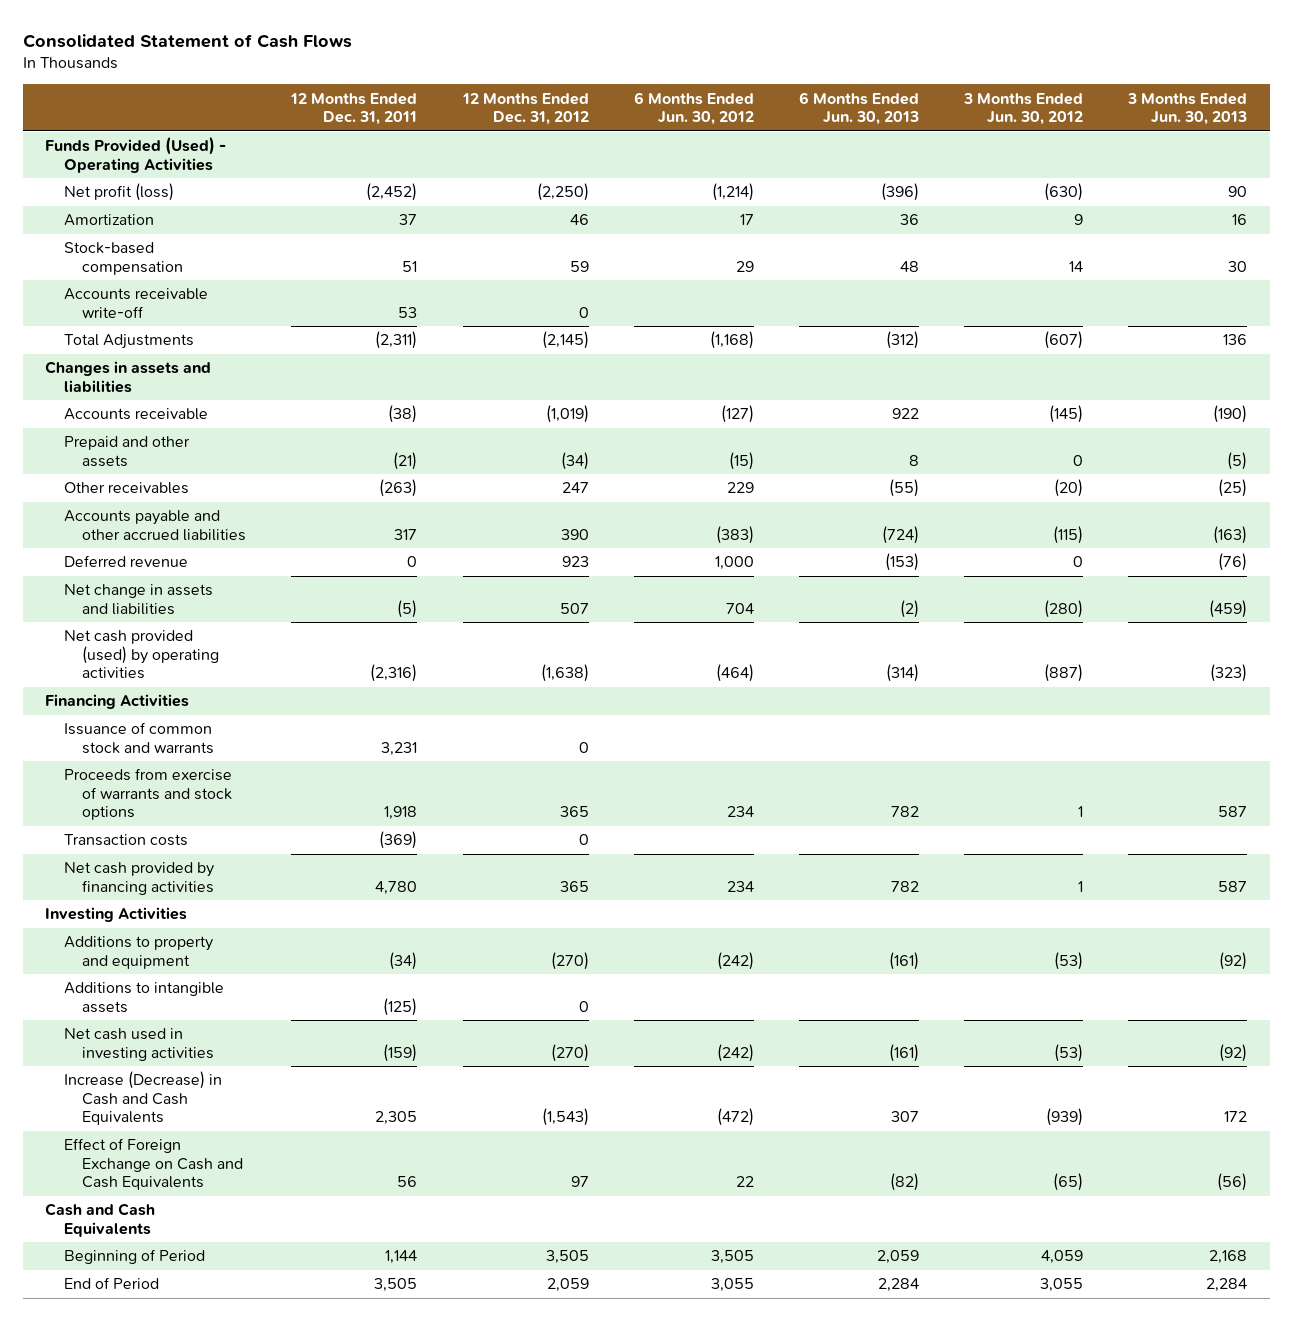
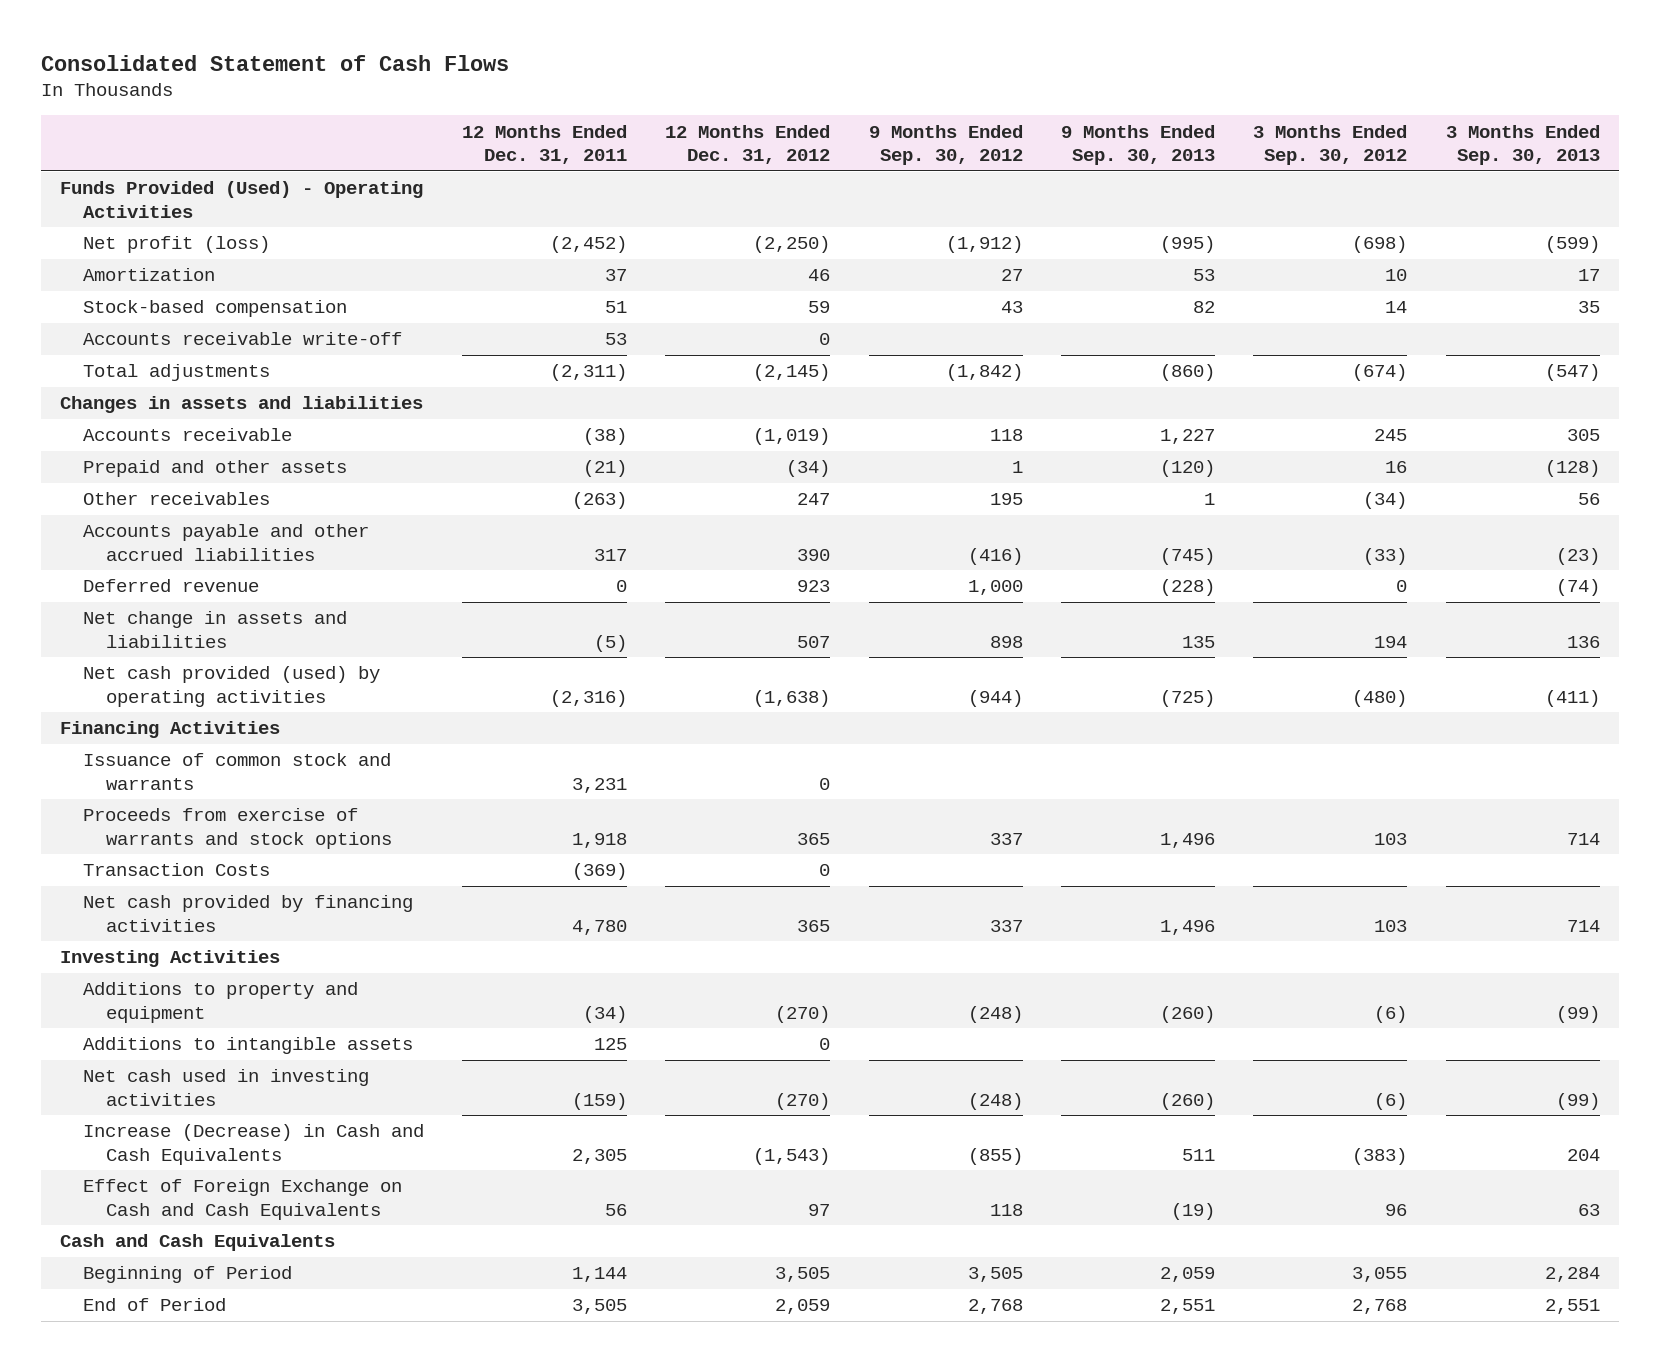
[633,91,754,126] 6 Months Ended Jun. 30, 2012 -> none
[798,91,919,126] 6 Months Ended Jun. 30, 2013 -> none
[962,92,1083,126] 3 Months Ended Jun. 30, 2012 -> none
[1126,92,1247,126] 3 Months Ended Jun. 30, 2013 -> none
none -> [868,124,1023,165] 9 Months Ended Sep. 30, 2012
none -> [1060,124,1215,165] 9 Months Ended Sep. 30, 2013
none -> [1253,124,1408,165] 3 Months Ended Sep. 30, 2012
none -> [1445,124,1600,165] 3 Months Ended Sep. 30, 2013
[63,334,194,350] Total Adjustments -> [82,364,270,382] Total adjustments
[63,834,188,847] Transaction costs -> [82,863,270,877] Transaction Costs
[383,997,418,1016] (125) -> [594,1038,628,1051] 125

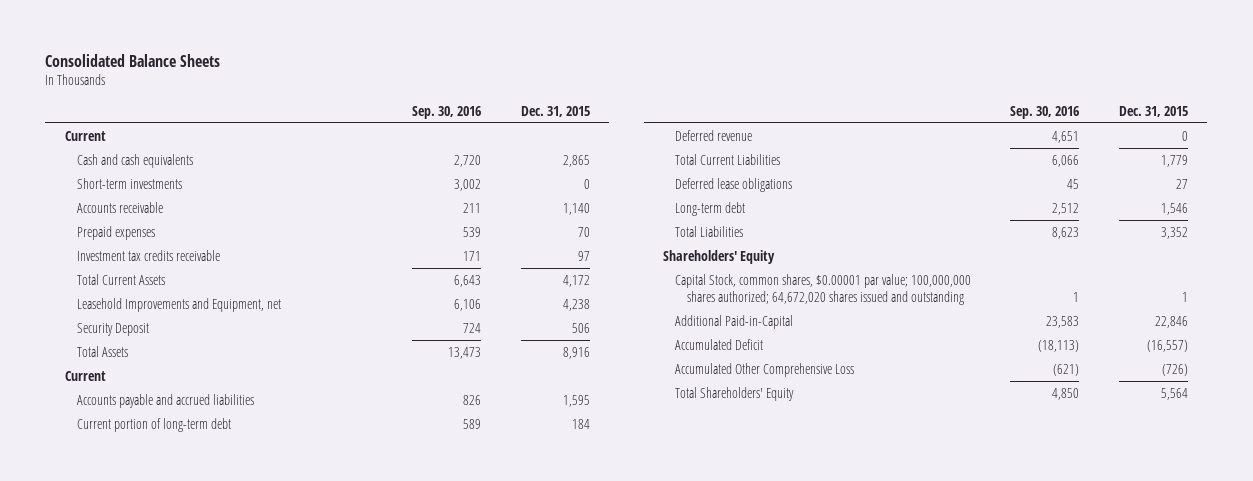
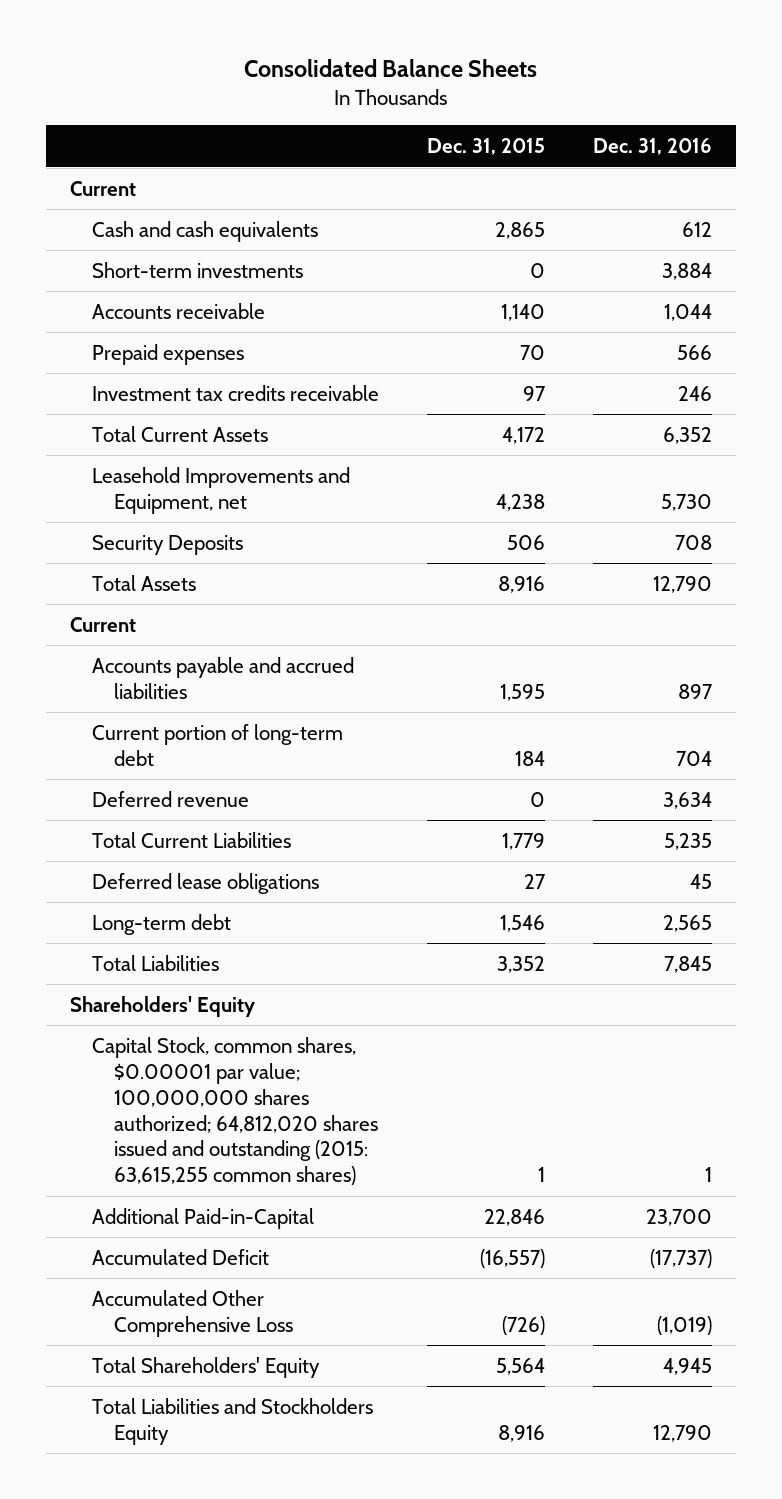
[412,105,482,119] Sep. 30, 2016 -> none
none -> [593,137,713,155] Dec. 31, 2016
[77,322,150,336] Security Deposit -> [92,534,244,555] Security Deposits
[675,273,972,305] Capital Stock, common shares, $0.00001 par value; 100,000,000 shares authorized; 64,672,020 shares issued and outstanding -> [92,1036,379,1186] Capital Stock, common shares, $0.00001 par value; 100,000,000 shares authorized; 64,812,020 shares issued and outstanding (2015: 63,615,255 common shares)
none -> [92,1397,374,1445] Total Liabilities and Stockholders Equity

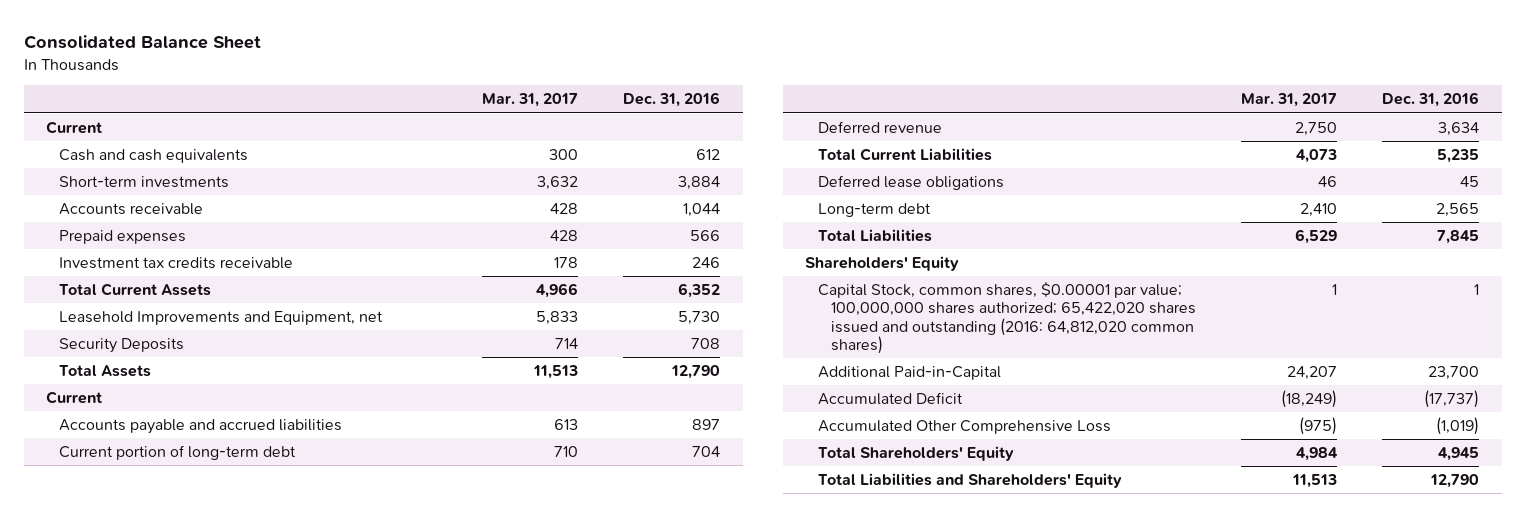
[244,59,538,78] Consolidated Balance Sheets -> [23,35,261,50] Consolidated Balance Sheet
[427,137,546,155] Dec. 31, 2015 -> none
none -> [482,93,579,108] Mar. 31, 2017
[92,1036,379,1186] Capital Stock, common shares, $0.00001 par value; 100,000,000 shares authorized; 64,812,020 shares issued and outstanding (2015: 63,615,255 common shares) -> [818,281,1197,354] Capital Stock, common shares, $0.00001 par value; 100,000,000 shares authorized; 65,422,020 shares issued and outstanding (2016: 64,812,020 common shares)
[92,1397,374,1445] Total Liabilities and Stockholders Equity -> [818,472,1123,488] Total Liabilities and Shareholders' Equity

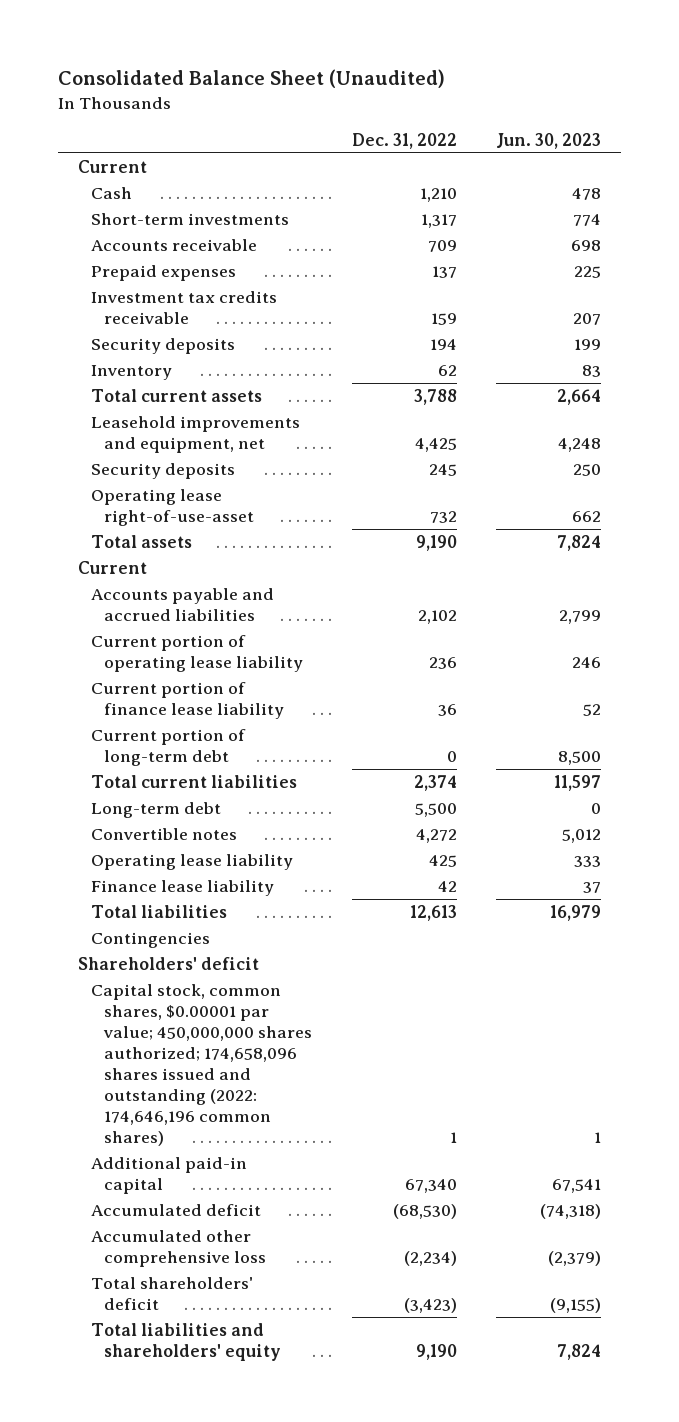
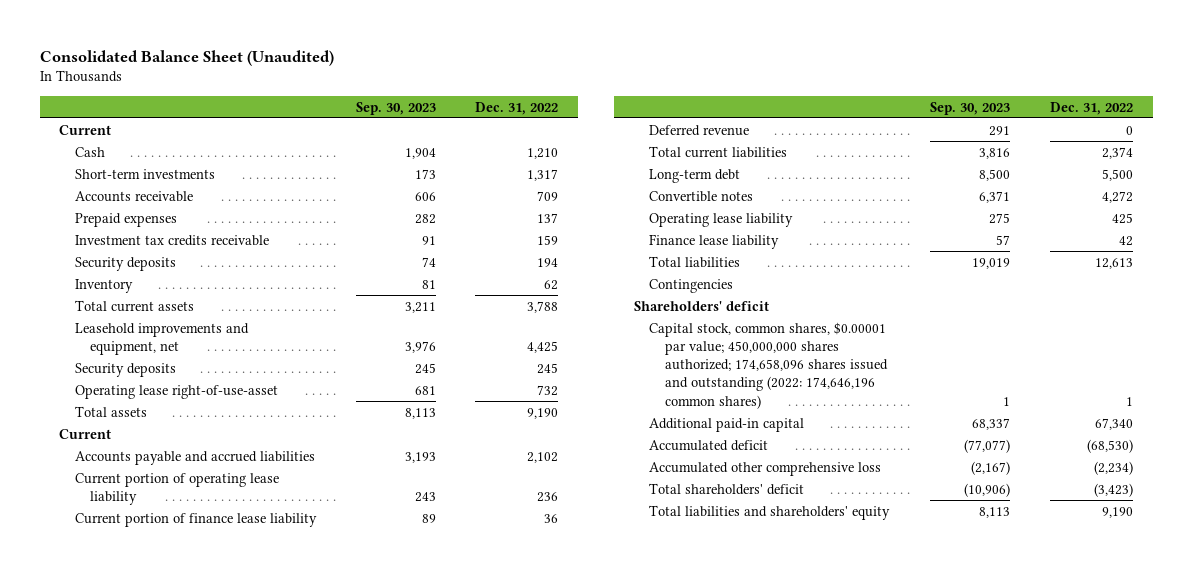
[496,132,602,149] Jun. 30, 2023 -> none
none -> [355,101,436,115] Sep. 30, 2023
[91,729,247,767] Current portion of long-term debt -> none
none -> [649,124,750,136] Deferred revenue

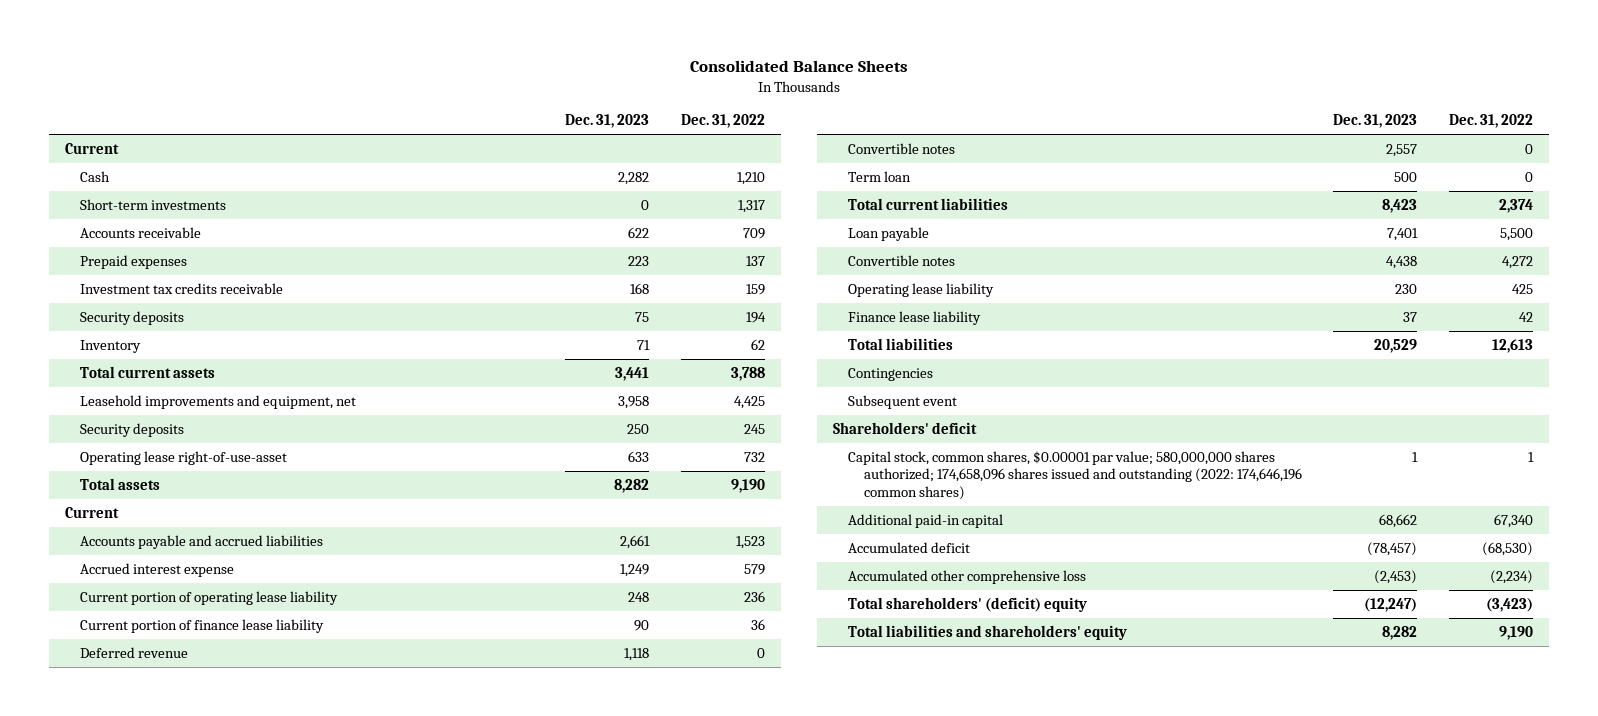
[39,49,334,66] Consolidated Balance Sheet (Unaudited) -> [690,60,909,73] Consolidated Balance Sheets
[355,101,436,115] Sep. 30, 2023 -> none
none -> [565,114,650,129] Dec. 31, 2023
[527,451,559,463] 2,102 -> [735,535,765,549] 1,523
none -> [80,562,235,577] Accrued interest expense
none -> [848,142,956,154] Convertible notes
none -> [848,170,912,182] Term loan
[649,168,741,183] Long-term debt -> none
none -> [848,226,930,241] Loan payable
none -> [848,394,958,409] Subsequent event
[649,321,888,409] Capital stock, common shares, $0.00001 par value; 450,000,000 shares authorized; 174,658,096 shares issued and outstanding (2022: 174,646,196 common shares) -> [848,450,1302,500] Capital stock, common shares, $0.00001 par value; 580,000,000 shares authorized; 174,658,096 shares issued and outstanding (2022: 174,646,196 common shares)
[649,482,805,495] Total shareholders' deficit -> [848,596,1088,612] Total shareholders' (deficit) equity

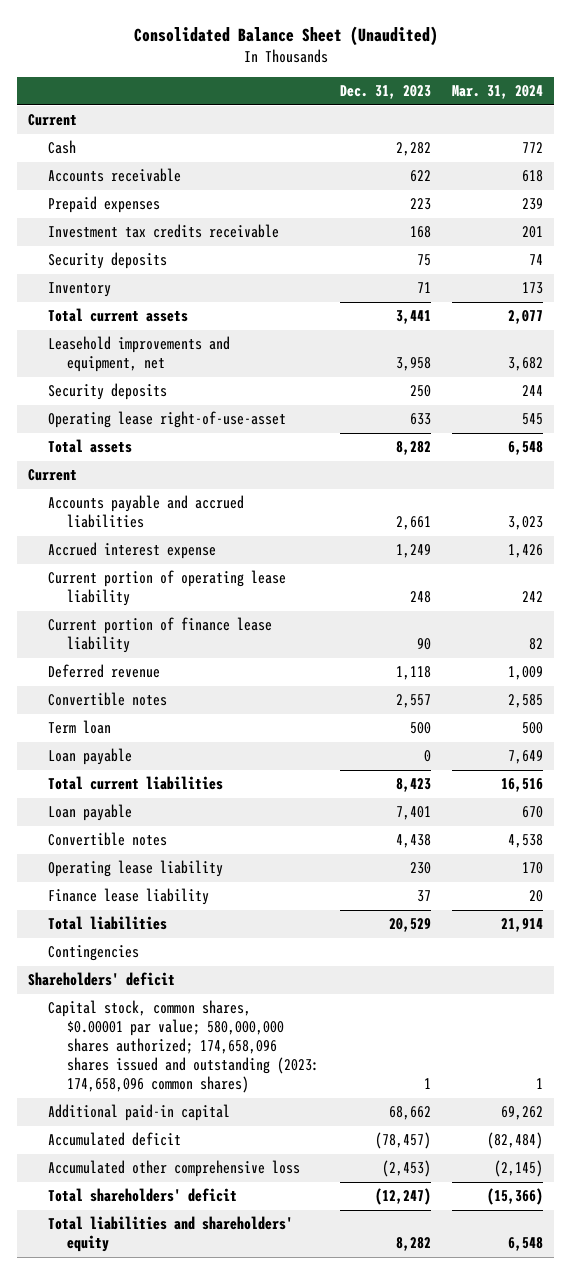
[690,60,909,73] Consolidated Balance Sheets -> [133,25,438,46] Consolidated Balance Sheet (Unaudited)
[680,114,765,129] Dec. 31, 2022 -> none
none -> [452,85,544,100] Mar. 31, 2024
[80,198,227,210] Short-term investments -> none
none -> [47,748,132,766] Loan payable
[848,394,958,409] Subsequent event -> none
[848,450,1302,500] Capital stock, common shares, $0.00001 par value; 580,000,000 shares authorized; 174,658,096 shares issued and outstanding (2022: 174,646,196 common shares) -> [47,1000,320,1094] Capital stock, common shares, $0.00001 par value; 580,000,000 shares authorized; 174,658,096 shares issued and outstanding (2023: 174,658,096 common shares)
[848,596,1088,612] Total shareholders' (deficit) equity -> [47,1188,237,1203] Total shareholders' deficit

